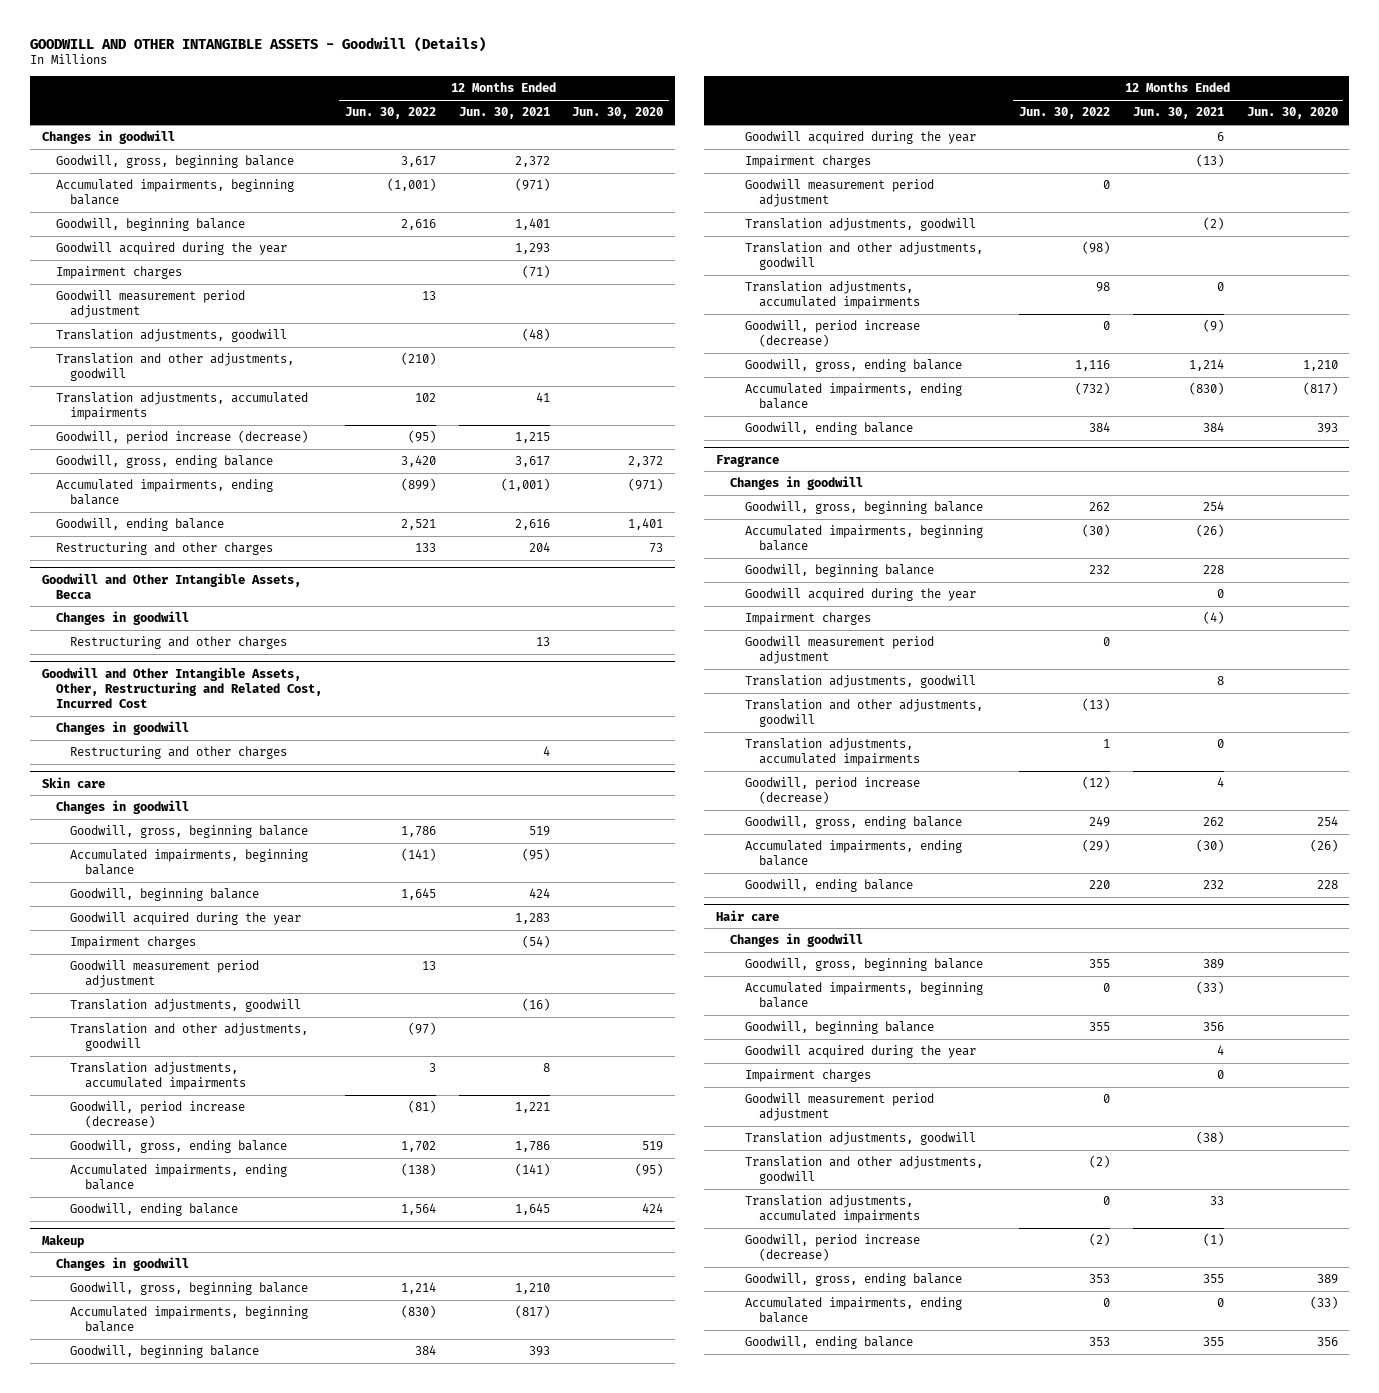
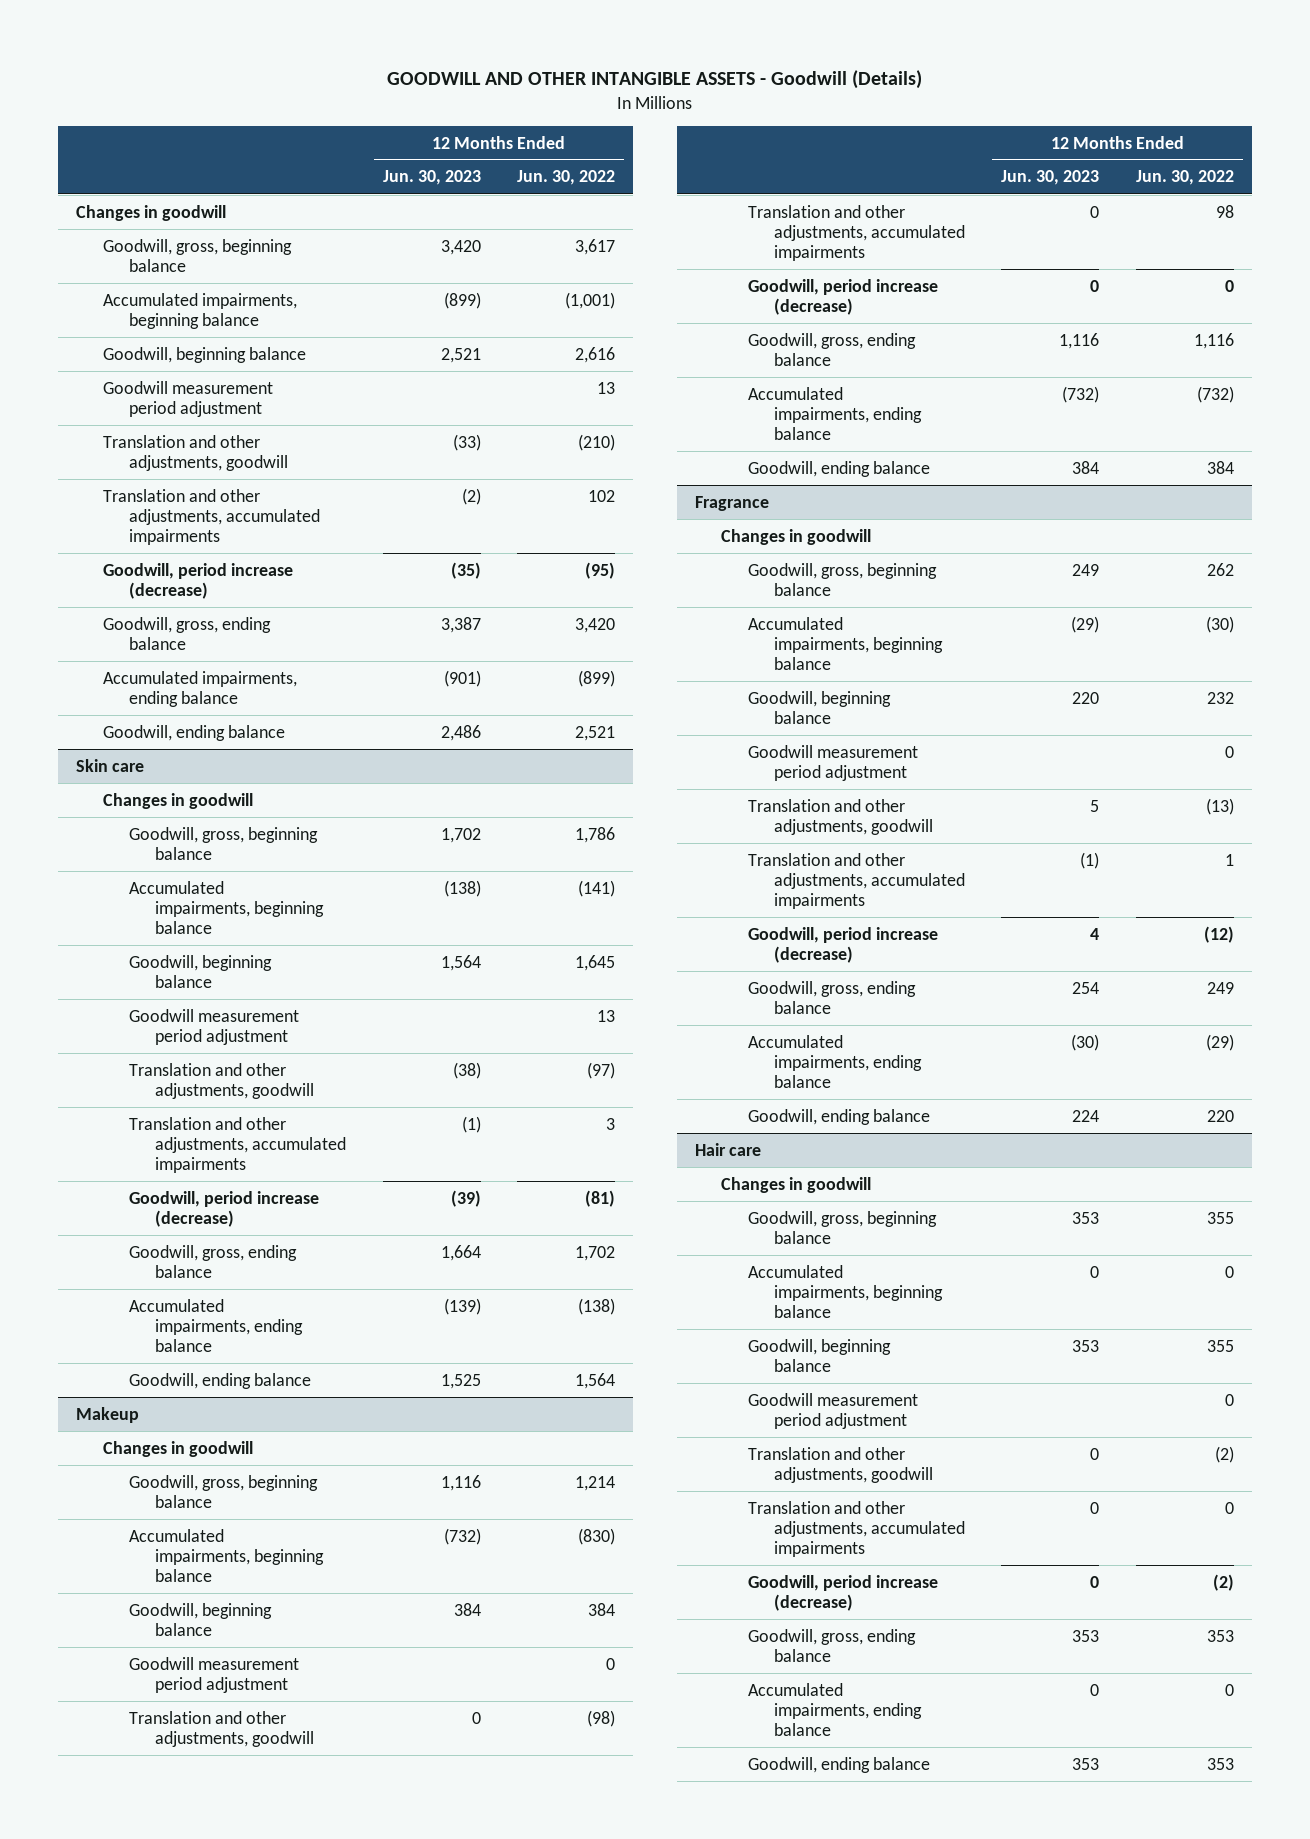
[458,107,550,120] Jun. 30, 2021 -> none
[572,107,664,120] Jun. 30, 2020 -> none
none -> [382,170,481,186] Jun. 30, 2023
[56,242,288,256] Goodwill acquired during the year -> none
[56,266,183,280] Impairment charges -> none
[56,329,288,343] Translation adjustments, goodwill -> none
[56,392,309,421] Translation adjustments, accumulated impairments -> [102,488,321,546] Translation and other adjustments, accumulated impairments
[56,542,274,556] Restructuring and other charges -> none
[41,572,301,599] Goodwill and Other Intangible Assets, Becca -> none
[56,611,190,626] Changes in goodwill -> none
[70,636,288,650] Restructuring and other charges -> none
[41,666,323,708] Goodwill and Other Intangible Assets, Other, Restructuring and Related Cost, Incurred Cost -> none
[56,721,190,736] Changes in goodwill -> none
[70,746,288,760] Restructuring and other charges -> none
[70,912,302,926] Goodwill acquired during the year -> none
[70,936,197,950] Impairment charges -> none
[70,999,302,1013] Translation adjustments, goodwill -> none
[70,1062,246,1091] Translation adjustments, accumulated impairments -> [129,1116,347,1174] Translation and other adjustments, accumulated impairments
[744,131,976,145] Goodwill acquired during the year -> none
[744,155,871,169] Impairment charges -> none
[744,218,976,232] Translation adjustments, goodwill -> none
[744,281,921,310] Translation adjustments, accumulated impairments -> [747,204,966,262] Translation and other adjustments, accumulated impairments
[744,588,976,602] Goodwill acquired during the year -> none
[744,612,871,626] Impairment charges -> none
[744,675,976,689] Translation adjustments, goodwill -> none
[744,738,921,767] Translation adjustments, accumulated impairments -> [747,852,966,910] Translation and other adjustments, accumulated impairments
[744,1045,976,1059] Goodwill acquired during the year -> none
[744,1069,871,1083] Impairment charges -> none
[744,1132,976,1146] Translation adjustments, goodwill -> none
[744,1195,921,1224] Translation adjustments, accumulated impairments -> [747,1500,966,1558] Translation and other adjustments, accumulated impairments

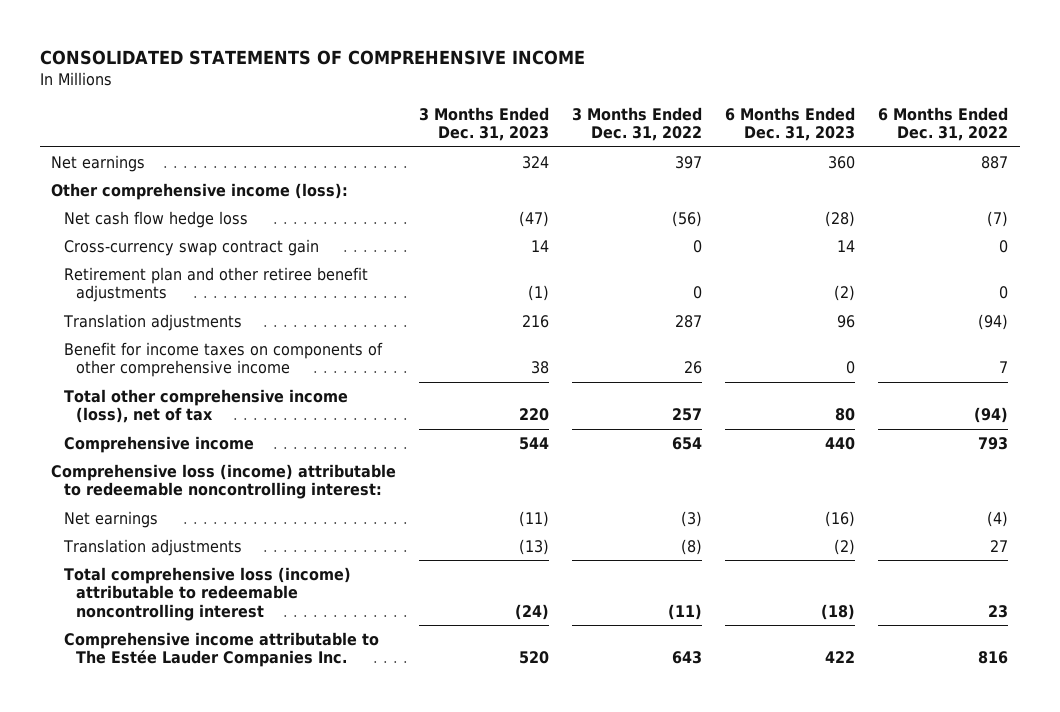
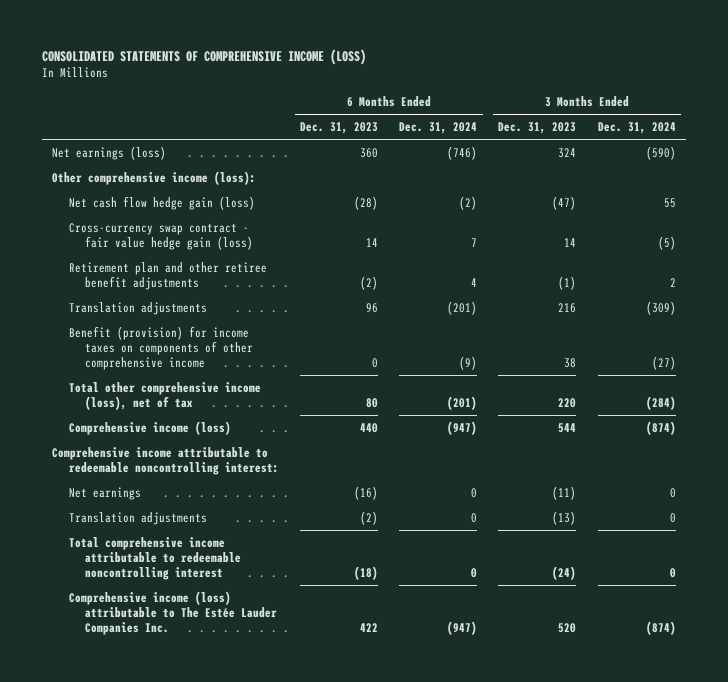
[39,49,585,65] CONSOLIDATED STATEMENTS OF COMPREHENSIVE INCOME -> [41,48,366,65] CONSOLIDATED STATEMENTS OF COMPREHENSIVE INCOME (LOSS)
[572,106,703,142] 3 Months Ended Dec. 31, 2022 -> none
[878,106,1009,142] 6 Months Ended Dec. 31, 2022 -> none
none -> [399,122,478,135] Dec. 31, 2024
none -> [597,122,676,135] Dec. 31, 2024
[51,154,146,172] Net earnings -> [52,145,167,160] Net earnings (loss)
[63,210,248,228] Net cash flow hedge loss -> [68,195,255,210] Net cash flow hedge gain (loss)
[63,238,319,256] Cross-currency swap contract gain -> [68,222,254,251] Cross-currency swap contract - fair value hedge gain (loss)
[63,341,383,378] Benefit for income taxes on components of other comprehensive income -> [68,325,254,371] Benefit (provision) for income taxes on components of other comprehensive income
[63,435,254,453] Comprehensive income -> [68,420,231,435] Comprehensive income (loss)
[51,463,397,500] Comprehensive loss (income) attributable to redeemable noncontrolling interest: -> [52,446,279,476] Comprehensive income attributable to redeemable noncontrolling interest:
[63,566,351,621] Total comprehensive loss (income) attributable to redeemable noncontrolling interest -> [68,536,242,581] Total comprehensive income attributable to redeemable noncontrolling interest
[63,631,379,668] Comprehensive income attributable to The Estée Lauder Companies Inc. -> [68,590,278,636] Comprehensive income (loss) attributable to The Estée Lauder Companies Inc.

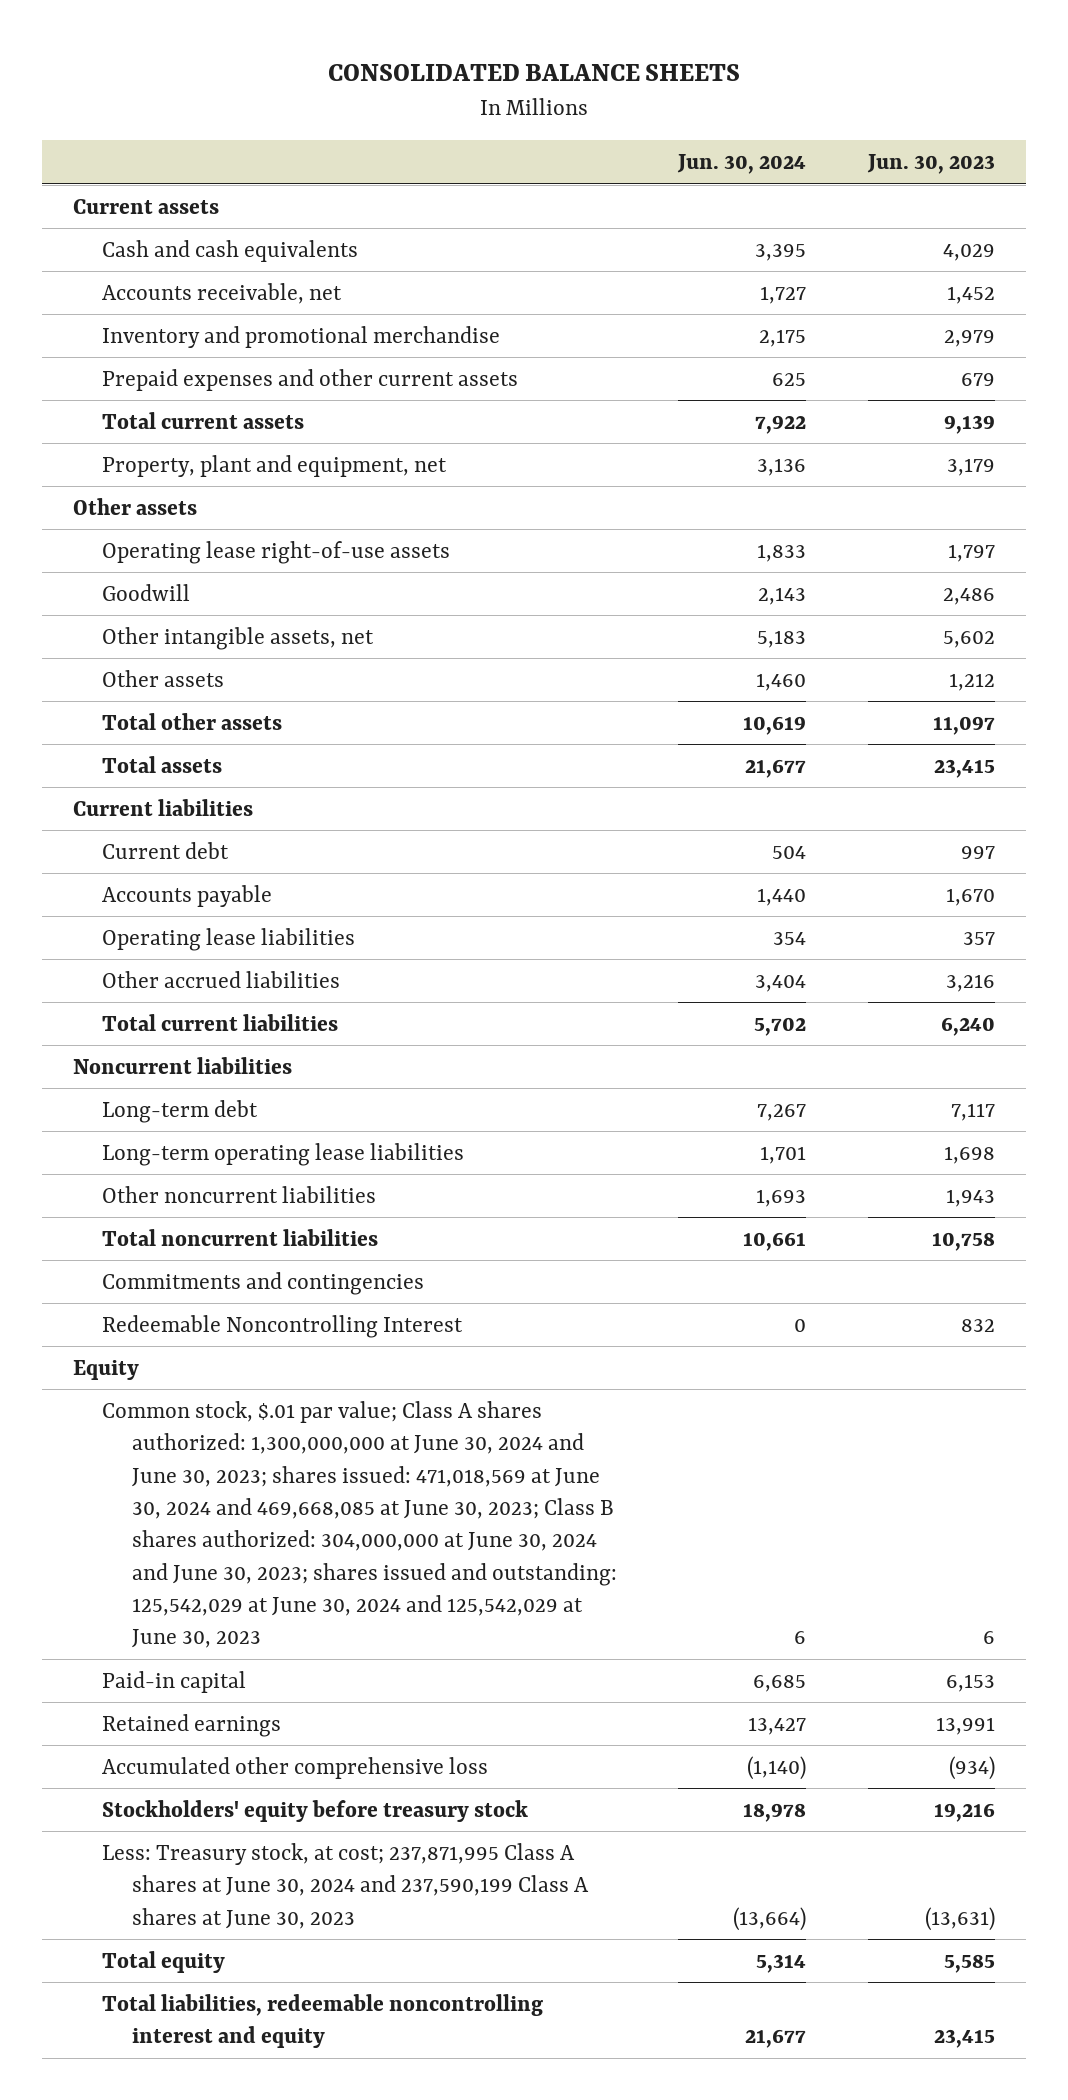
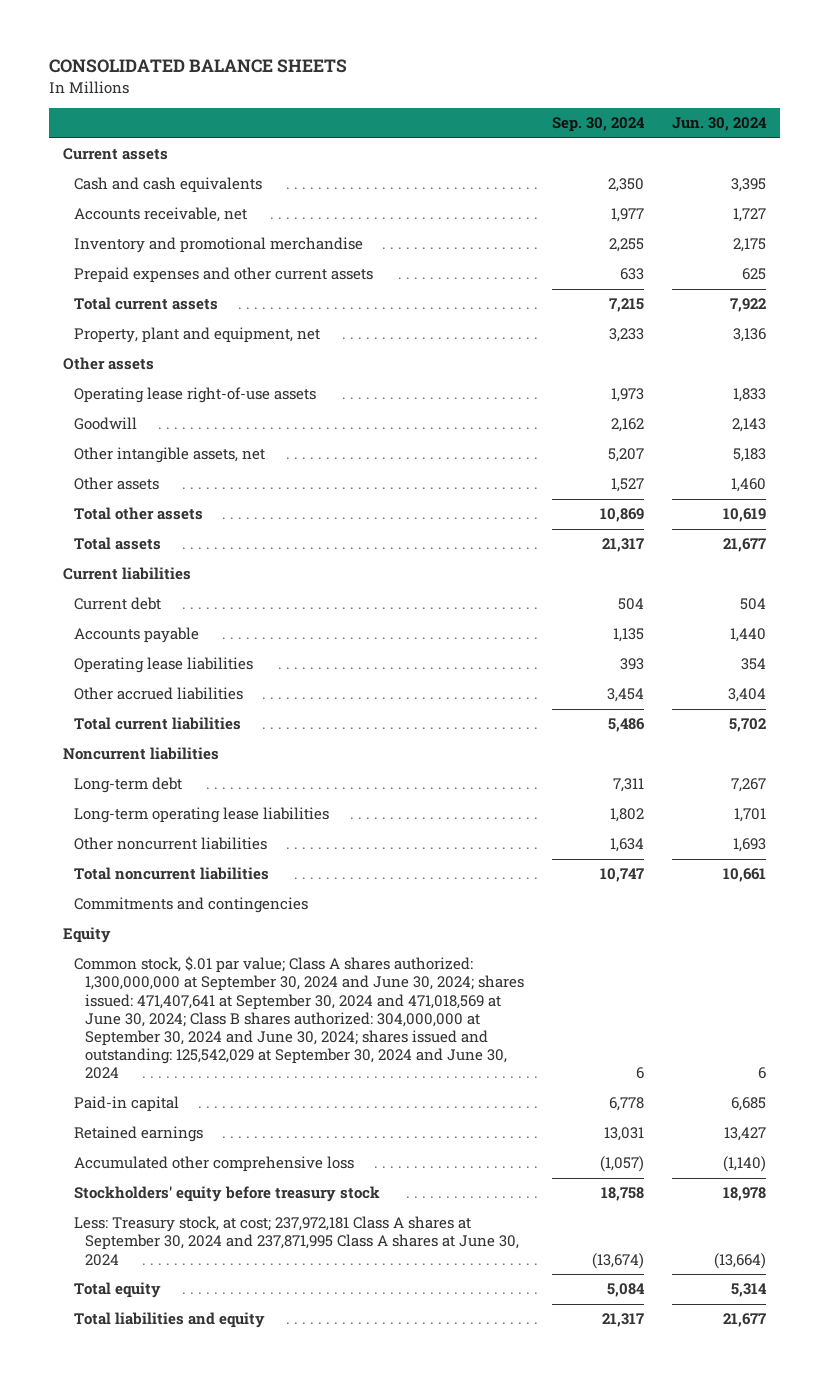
[867,154,996,175] Jun. 30, 2023 -> none
none -> [551,117,645,133] Sep. 30, 2024
[102,1314,464,1338] Redeemable Noncontrolling Interest -> none
[102,1400,617,1649] Common stock, $.01 par value; Class A shares authorized: 1,300,000,000 at June 30, 2024 and June 30, 2023; shares issued: 471,018,569 at June 30, 2024 and 469,668,085 at June 30, 2023; Class B shares authorized: 304,000,000 at June 30, 2024 and June 30, 2023; shares issued and outstanding: 125,542,029 at June 30, 2024 and 125,542,029 at June 30, 2023 -> [73,956,524,1080] Common stock, $.01 par value; Class A shares authorized: 1,300,000,000 at September 30, 2024 and June 30, 2024; shares issued: 471,407,641 at September 30, 2024 and 471,018,569 at June 30, 2024; Class B shares authorized: 304,000,000 at September 30, 2024 and June 30, 2024; shares issued and outstanding: 125,542,029 at September 30, 2024 and June 30, 2024
[102,1842,589,1929] Less: Treasury stock, at cost; 237,871,995 Class A shares at June 30, 2024 and 237,590,199 Class A shares at June 30, 2023 -> [73,1216,519,1266] Less: Treasury stock, at cost; 237,972,181 Class A shares at September 30, 2024 and 237,871,995 Class A shares at June 30, 2024
[102,1993,544,2049] Total liabilities, redeemable noncontrolling interest and equity -> [73,1312,265,1329] Total liabilities and equity

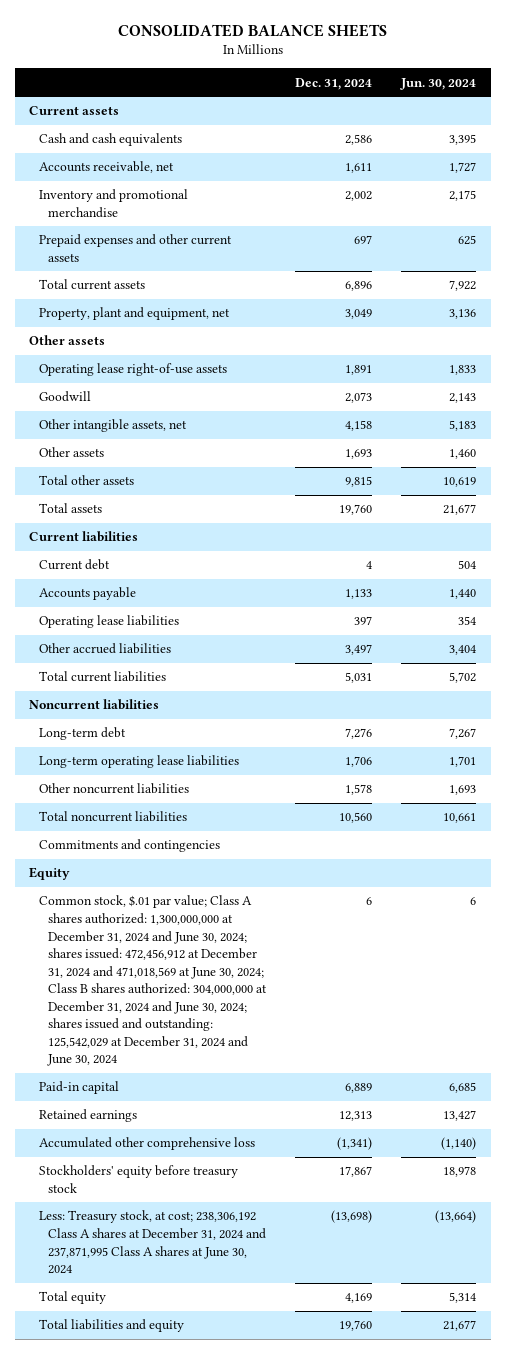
[551,117,645,133] Sep. 30, 2024 -> none
none -> [295,77,373,90] Dec. 31, 2024
[73,956,524,1080] Common stock, $.01 par value; Class A shares authorized: 1,300,000,000 at September 30, 2024 and June 30, 2024; shares issued: 471,407,641 at September 30, 2024 and 471,018,569 at June 30, 2024; Class B shares authorized: 304,000,000 at September 30, 2024 and June 30, 2024; shares issued and outstanding: 125,542,029 at September 30, 2024 and June 30, 2024 -> [38,895,268,1067] Common stock, $.01 par value; Class A shares authorized: 1,300,000,000 at December 31, 2024 and June 30, 2024; shares issued: 472,456,912 at December 31, 2024 and 471,018,569 at June 30, 2024; Class B shares authorized: 304,000,000 at December 31, 2024 and June 30, 2024; shares issued and outstanding: 125,542,029 at December 31, 2024 and June 30, 2024
[73,1216,519,1266] Less: Treasury stock, at cost; 237,972,181 Class A shares at September 30, 2024 and 237,871,995 Class A shares at June 30, 2024 -> [38,1210,267,1275] Less: Treasury stock, at cost; 238,306,192 Class A shares at December 31, 2024 and 237,871,995 Class A shares at June 30, 2024

